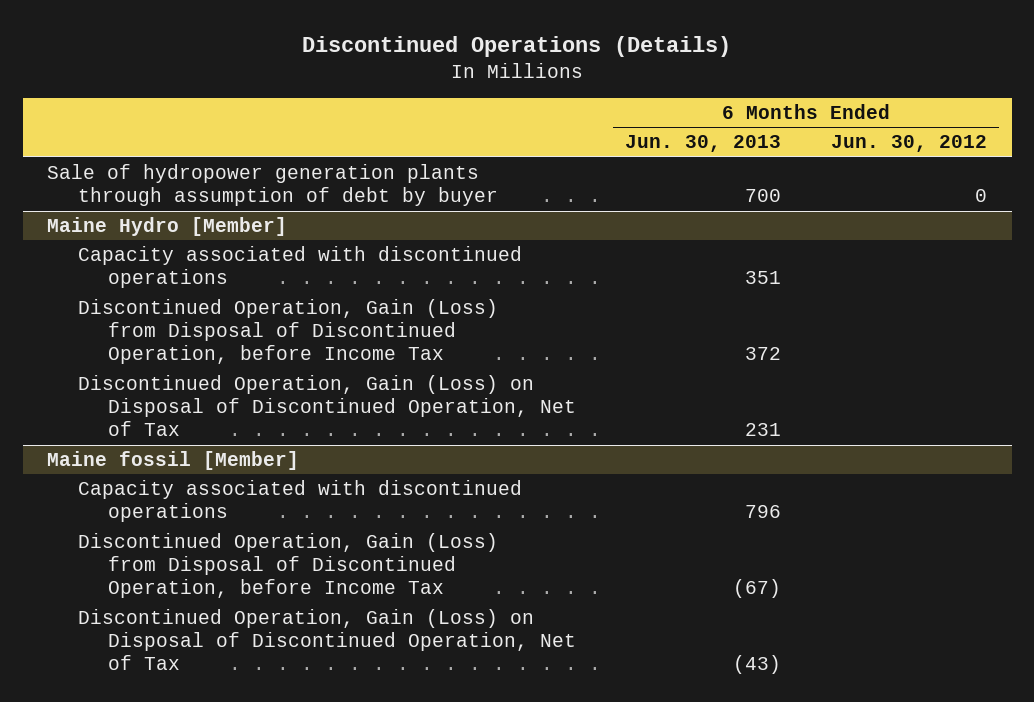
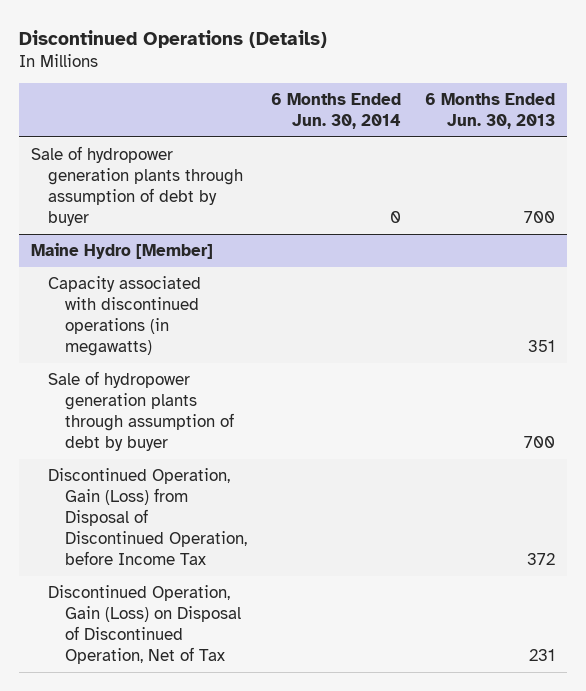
[830,135,987,153] Jun. 30, 2012 -> none
none -> [271,92,402,130] 6 Months Ended Jun. 30, 2014
[77,246,522,289] Capacity associated with discontinued operations -> [48,275,202,357] Capacity associated with discontinued operations (in megawatts)
none -> [48,370,234,452] Sale of hydropower generation plants through assumption of debt by buyer
[47,451,300,471] Maine fossil [Member] -> none
[77,480,522,523] Capacity associated with discontinued operations -> none
[77,533,498,599] Discontinued Operation, Gain (Loss) from Disposal of Discontinued Operation, before Income Tax -> none
[77,609,576,671] Discontinued Operation, Gain (Loss) on Disposal of Discontinued Operation, Net of Tax -> none

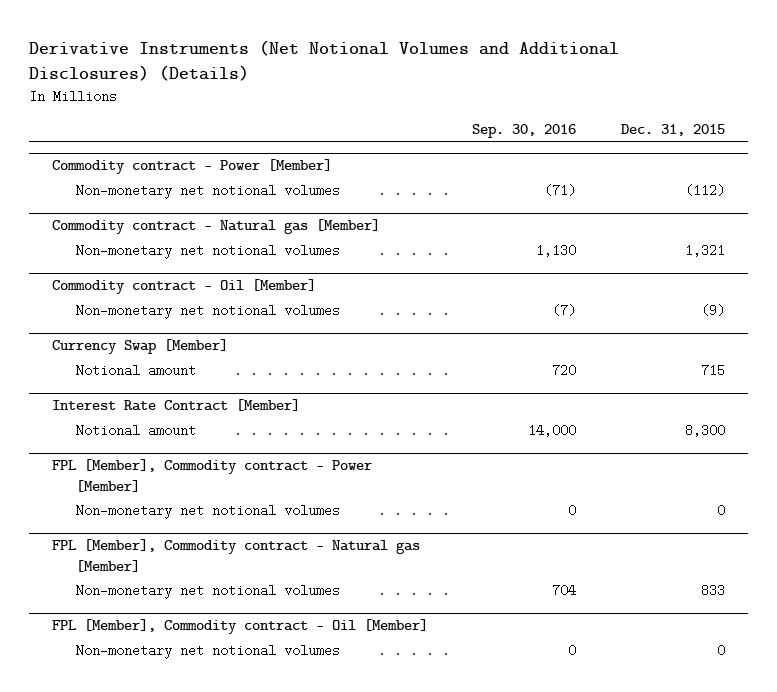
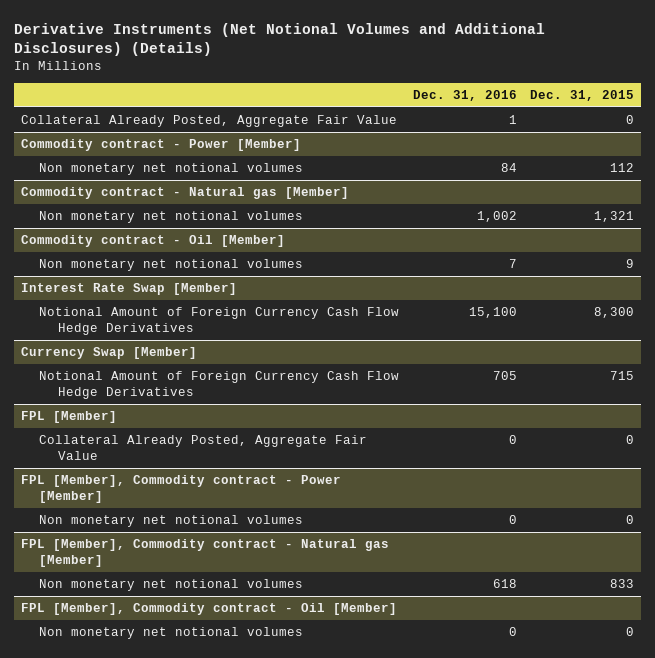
[472,124,577,139] Sep. 30, 2016 -> none
none -> [412,90,517,102] Dec. 31, 2016
none -> [20,115,397,128] Collateral Already Posted, Aggregate Fair Value
[75,184,340,200] Non-monetary net notional volumes -> [39,163,304,176] Non monetary net notional volumes
[685,184,726,198] (112) -> [610,163,635,173] 112
[75,244,340,260] Non-monetary net notional volumes -> [39,211,304,224] Non monetary net notional volumes
[75,304,340,320] Non-monetary net notional volumes -> [39,259,304,272] Non monetary net notional volumes
[701,304,726,318] (9) -> [626,259,635,269] 9
none -> [20,283,237,296] Interest Rate Swap [Member]
none -> [39,307,400,335] Notional Amount of Foreign Currency Cash Flow Hedge Derivatives
[51,399,300,412] Interest Rate Contract [Member] -> none
[75,424,196,438] Notional amount -> none
[75,364,196,378] Notional amount -> [39,371,400,399] Notional Amount of Foreign Currency Cash Flow Hedge Derivatives
none -> [20,411,117,424] FPL [Member]
none -> [39,435,368,460] Collateral Already Posted, Aggregate Fair Value
[75,504,340,520] Non-monetary net notional volumes -> [39,515,304,528] Non monetary net notional volumes
[75,584,340,600] Non-monetary net notional volumes -> [39,579,304,592] Non monetary net notional volumes
[75,644,340,660] Non-monetary net notional volumes -> [39,627,304,640] Non monetary net notional volumes

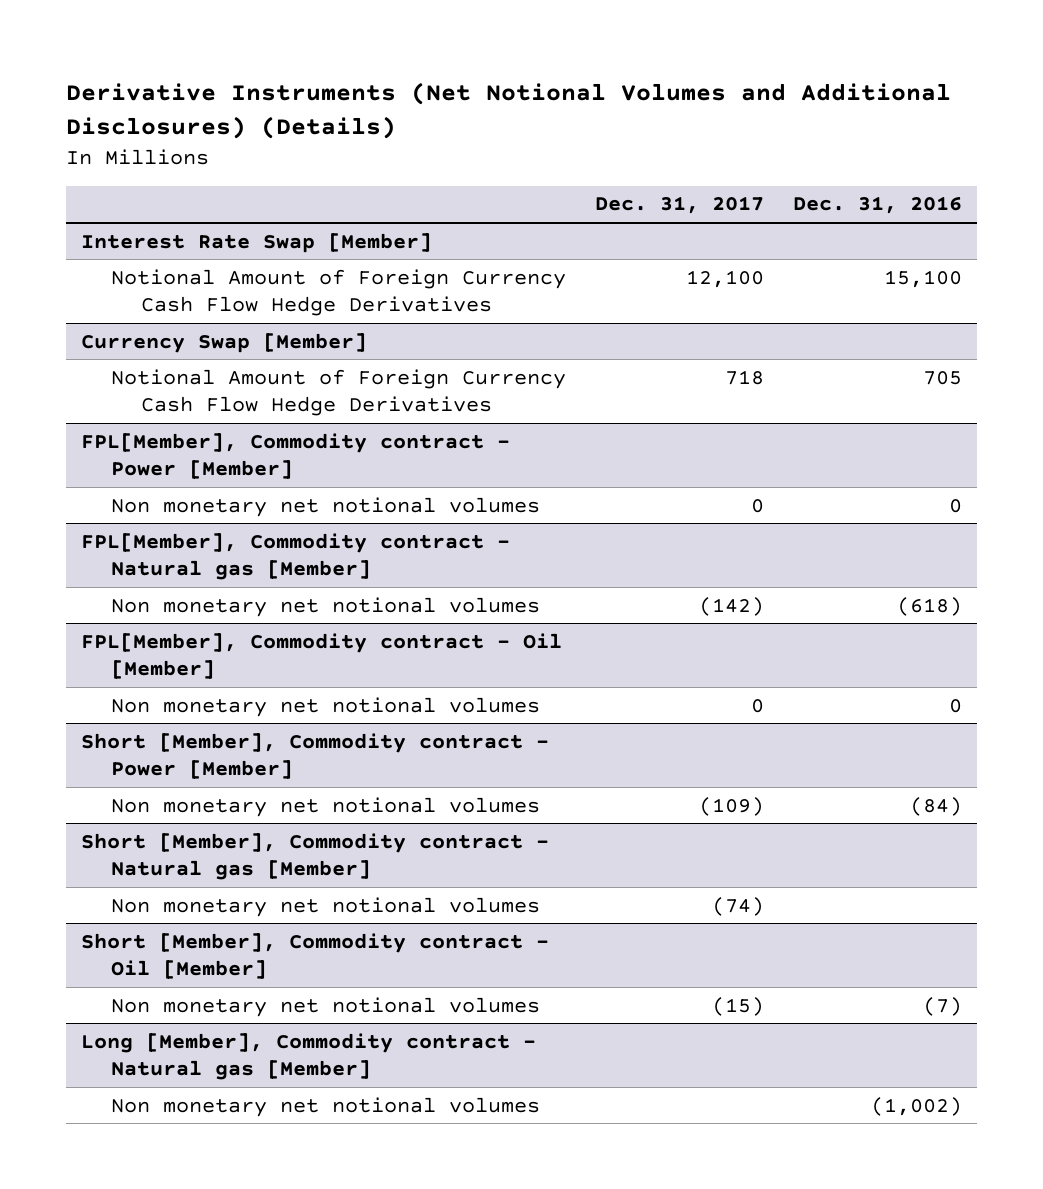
[530,90,635,102] Dec. 31, 2015 -> none
none -> [594,196,764,215] Dec. 31, 2017
[20,115,397,128] Collateral Already Posted, Aggregate Fair Value -> none
[20,139,301,152] Commodity contract - Power [Member] -> none
[39,163,304,176] Non monetary net notional volumes -> none
[20,187,349,200] Commodity contract - Natural gas [Member] -> none
[39,211,304,224] Non monetary net notional volumes -> none
[20,235,285,248] Commodity contract - Oil [Member] -> none
[39,259,304,272] Non monetary net notional volumes -> none
[20,411,117,424] FPL [Member] -> none
[39,435,368,460] Collateral Already Posted, Aggregate Fair Value -> none
[20,475,341,503] FPL [Member], Commodity contract - Power [Member] -> [80,432,510,480] FPL[Member], Commodity contract - Power [Member]
[20,539,389,567] FPL [Member], Commodity contract - Natural gas [Member] -> [80,532,510,581] FPL[Member], Commodity contract - Natural gas [Member]
[492,579,517,589] 618 -> [897,596,963,616] (618)
[20,603,397,616] FPL [Member], Commodity contract - Oil [Member] -> [80,632,562,680] FPL[Member], Commodity contract - Oil [Member]
none -> [80,732,549,780] Short [Member], Commodity contract - Power [Member]
none -> [110,796,540,817] Non monetary net notional volumes
none -> [80,832,549,881] Short [Member], Commodity contract - Natural gas [Member]
none -> [110,896,540,917] Non monetary net notional volumes
none -> [80,932,549,980] Short [Member], Commodity contract - Oil [Member]
none -> [110,996,540,1017] Non monetary net notional volumes
none -> [80,1032,536,1081] Long [Member], Commodity contract - Natural gas [Member]
none -> [110,1096,540,1117] Non monetary net notional volumes

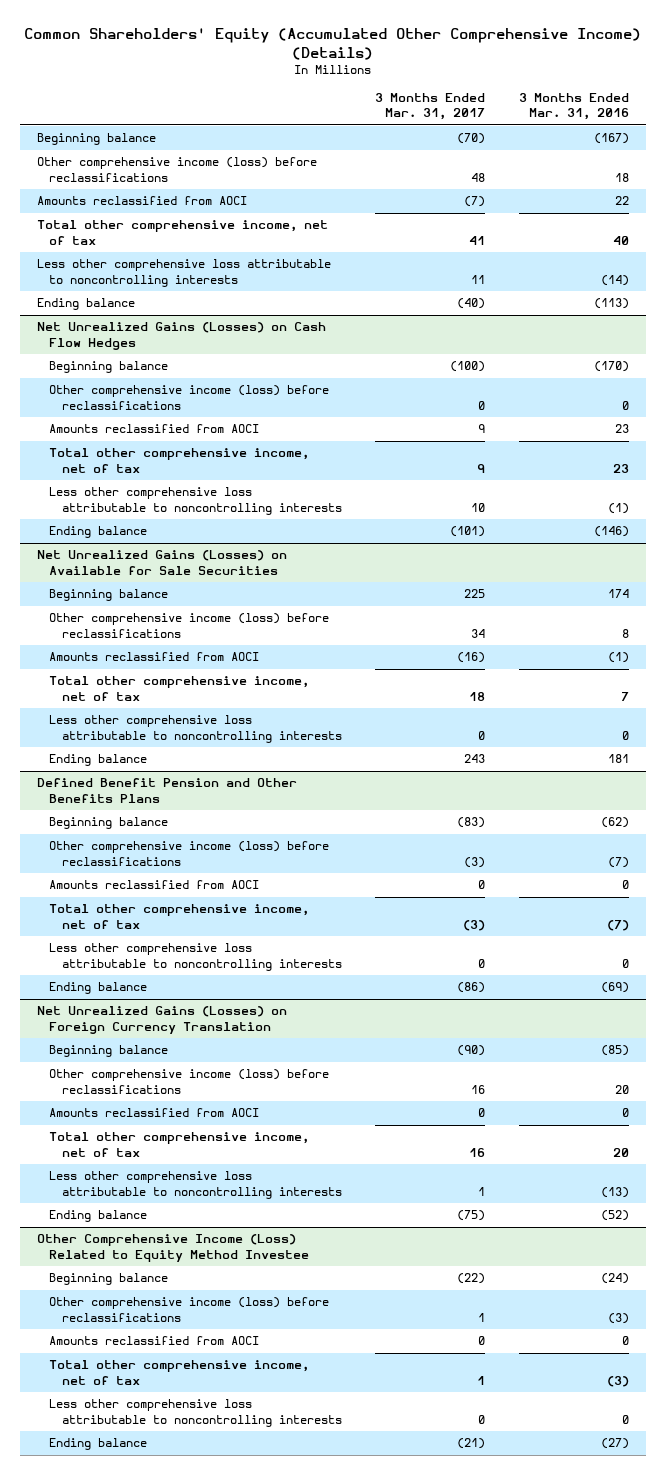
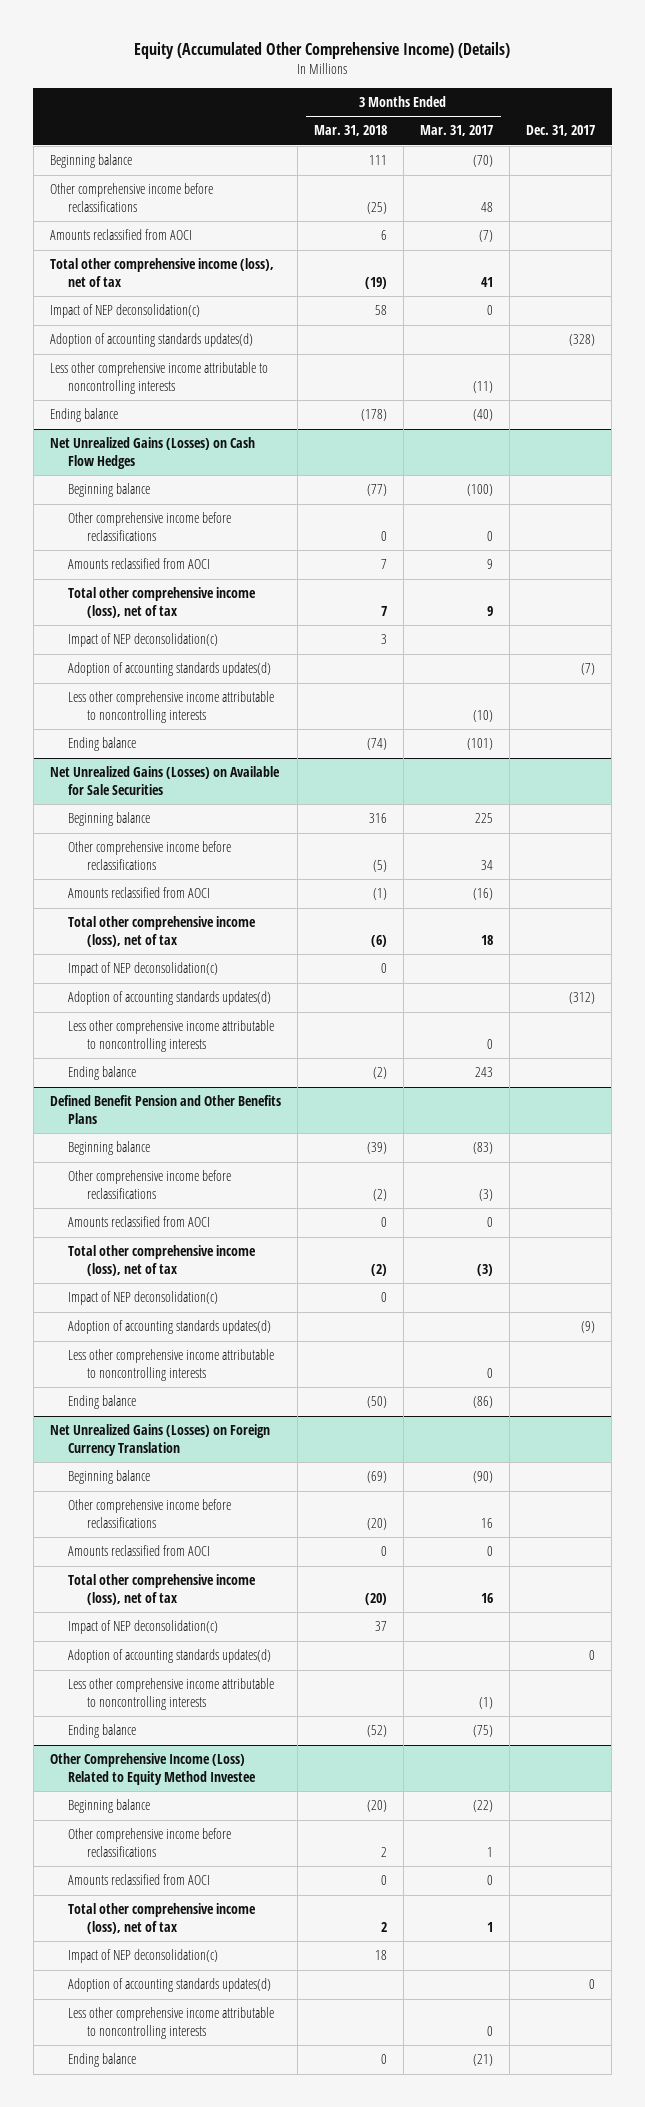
[24,27,642,60] Common Shareholders' Equity (Accumulated Other Comprehensive Income) (Details) -> [134,41,511,59] Equity (Accumulated Other Comprehensive Income) (Details)
[519,93,630,121] 3 Months Ended Mar. 31, 2016 -> none
none -> [313,125,387,137] Mar. 31, 2018
none -> [526,125,596,137] Dec. 31, 2017
[37,157,318,182] Other comprehensive income (loss) before reclassifications -> [49,183,213,212] Other comprehensive income before reclassifications
[37,220,329,245] Total other comprehensive income, net of tax -> [49,258,274,287] Total other comprehensive income (loss), net of tax
none -> [49,304,200,319] Impact of NEP deconsolidation(c)
none -> [49,333,253,348] Adoption of accounting standards updates(d)
[37,259,332,287] Less other comprehensive loss attributable to noncontrolling interests -> [49,362,268,394] Less other comprehensive income attributable to noncontrolling interests
[471,274,486,284] 11 -> [472,380,493,393] (11)
[49,385,330,410] Other comprehensive income (loss) before reclassifications -> [68,512,232,541] Other comprehensive income before reclassifications
[49,448,310,473] Total other comprehensive income, net of tax -> [68,587,257,618] Total other comprehensive income (loss), net of tax
none -> [68,633,219,648] Impact of NEP deconsolidation(c)
none -> [68,662,272,677] Adoption of accounting standards updates(d)
[49,487,342,515] Less other comprehensive loss attributable to noncontrolling interests -> [68,691,275,723] Less other comprehensive income attributable to noncontrolling interests
[471,502,486,512] 10 -> [472,709,493,722] (10)
[49,613,330,638] Other comprehensive income (loss) before reclassifications -> [68,841,232,870] Other comprehensive income before reclassifications
[49,676,310,701] Total other comprehensive income, net of tax -> [68,916,257,947] Total other comprehensive income (loss), net of tax
none -> [68,962,219,977] Impact of NEP deconsolidation(c)
none -> [68,991,272,1006] Adoption of accounting standards updates(d)
[49,715,342,743] Less other comprehensive loss attributable to noncontrolling interests -> [68,1020,275,1052] Less other comprehensive income attributable to noncontrolling interests
[49,841,330,866] Other comprehensive income (loss) before reclassifications -> [68,1170,232,1199] Other comprehensive income before reclassifications
[49,904,310,929] Total other comprehensive income, net of tax -> [68,1245,257,1276] Total other comprehensive income (loss), net of tax
none -> [68,1291,219,1306] Impact of NEP deconsolidation(c)
none -> [68,1320,272,1335] Adoption of accounting standards updates(d)
[49,943,342,971] Less other comprehensive loss attributable to noncontrolling interests -> [68,1349,275,1381] Less other comprehensive income attributable to noncontrolling interests
[49,1069,330,1094] Other comprehensive income (loss) before reclassifications -> [68,1499,232,1528] Other comprehensive income before reclassifications
[49,1132,310,1157] Total other comprehensive income, net of tax -> [68,1574,257,1605] Total other comprehensive income (loss), net of tax
none -> [68,1620,219,1635] Impact of NEP deconsolidation(c)
none -> [68,1649,272,1664] Adoption of accounting standards updates(d)
[49,1171,342,1199] Less other comprehensive loss attributable to noncontrolling interests -> [68,1678,275,1710] Less other comprehensive income attributable to noncontrolling interests
[478,1186,486,1196] 1 -> [478,1696,493,1709] (1)
[49,1297,330,1322] Other comprehensive income (loss) before reclassifications -> [68,1828,232,1857] Other comprehensive income before reclassifications
[49,1360,310,1385] Total other comprehensive income, net of tax -> [68,1903,257,1934] Total other comprehensive income (loss), net of tax
none -> [68,1949,219,1964] Impact of NEP deconsolidation(c)
none -> [68,1978,272,1993] Adoption of accounting standards updates(d)
[49,1399,342,1427] Less other comprehensive loss attributable to noncontrolling interests -> [68,2007,275,2039] Less other comprehensive income attributable to noncontrolling interests

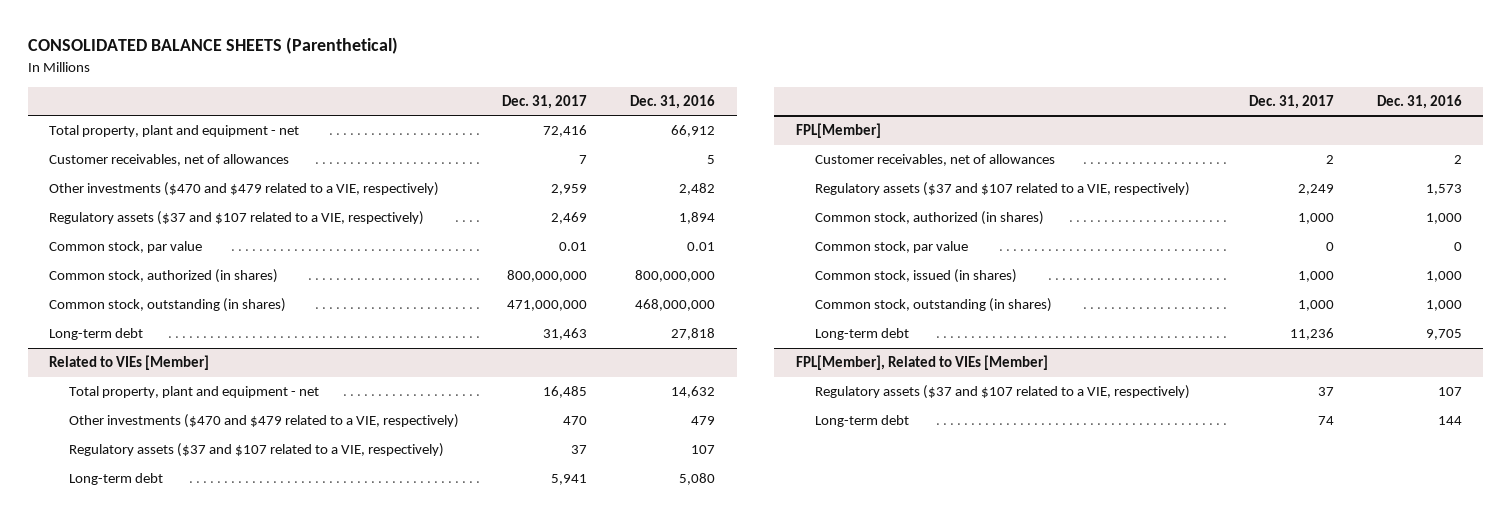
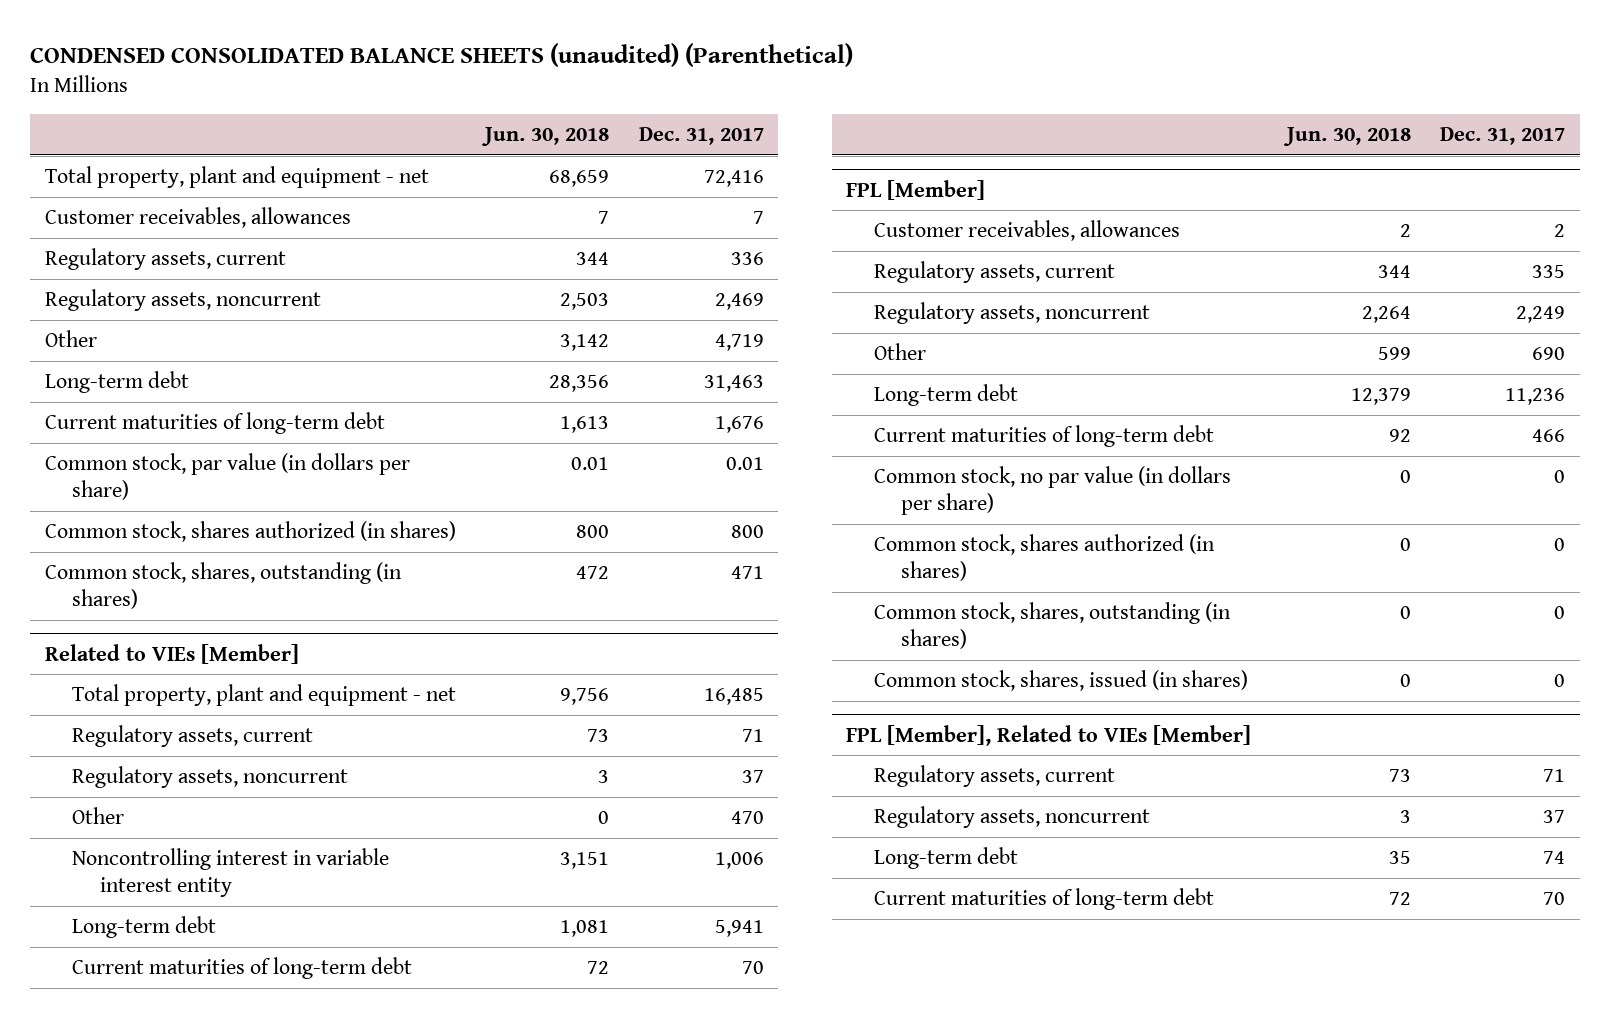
[27,37,398,55] CONSOLIDATED BALANCE SHEETS (Parenthetical) -> [30,43,854,68] CONDENSED CONSOLIDATED BALANCE SHEETS (unaudited) (Parenthetical)
[630,95,716,110] Dec. 31, 2016 -> none
none -> [481,127,610,147] Jun. 30, 2018
[49,182,440,197] Other investments ($470 and $479 related to a VIE, respectively) -> none
[49,241,203,254] Common stock, par value -> none
[49,269,279,284] Common stock, authorized (in shares) -> none
[49,298,287,313] Common stock, outstanding (in shares) -> none
[49,154,290,167] Customer receivables, net of allowances -> [44,207,351,229] Customer receivables, allowances
none -> [44,248,286,271] Regulatory assets, current
[49,211,425,226] Regulatory assets ($37 and $107 related to a VIE, respectively) -> [44,289,321,312] Regulatory assets, noncurrent
none -> [44,330,97,348] Other
none -> [44,412,385,435] Current maturities of long-term debt
none -> [44,453,410,501] Common stock, par value (in dollars per share)
none -> [44,521,456,543] Common stock, shares authorized (in shares)
none -> [44,562,402,610] Common stock, shares, outstanding (in shares)
[68,414,459,429] Other investments ($470 and $479 related to a VIE, respectively) -> none
none -> [72,725,314,748] Regulatory assets, current
[68,443,444,458] Regulatory assets ($37 and $107 related to a VIE, respectively) -> [72,766,349,789] Regulatory assets, noncurrent
none -> [72,807,125,825] Other
none -> [72,848,390,898] Noncontrolling interest in variable interest entity
[815,211,1045,226] Common stock, authorized (in shares) -> none
[815,241,969,254] Common stock, par value -> none
[815,269,1018,284] Common stock, issued (in shares) -> none
[815,298,1053,313] Common stock, outstanding (in shares) -> none
none -> [72,957,413,980] Current maturities of long-term debt
[795,123,881,139] FPL[Member] -> [846,179,986,200] FPL [Member]
[815,154,1056,167] Customer receivables, net of allowances -> [873,220,1180,242] Customer receivables, allowances
none -> [873,261,1115,284] Regulatory assets, current
[815,182,1191,197] Regulatory assets ($37 and $107 related to a VIE, respectively) -> [873,302,1150,325] Regulatory assets, noncurrent
none -> [873,343,926,361] Other
none -> [873,425,1214,448] Current maturities of long-term debt
none -> [873,466,1231,516] Common stock, no par value (in dollars per share)
none -> [873,534,1215,582] Common stock, shares authorized (in shares)
none -> [873,602,1231,650] Common stock, shares, outstanding (in shares)
none -> [873,670,1248,692] Common stock, shares, issued (in shares)
[795,355,1048,371] FPL[Member], Related to VIEs [Member] -> [846,724,1252,746] FPL [Member], Related to VIEs [Member]
none -> [873,765,1115,788] Regulatory assets, current
[815,385,1191,400] Regulatory assets ($37 and $107 related to a VIE, respectively) -> [873,806,1150,829] Regulatory assets, noncurrent
none -> [873,888,1214,911] Current maturities of long-term debt

